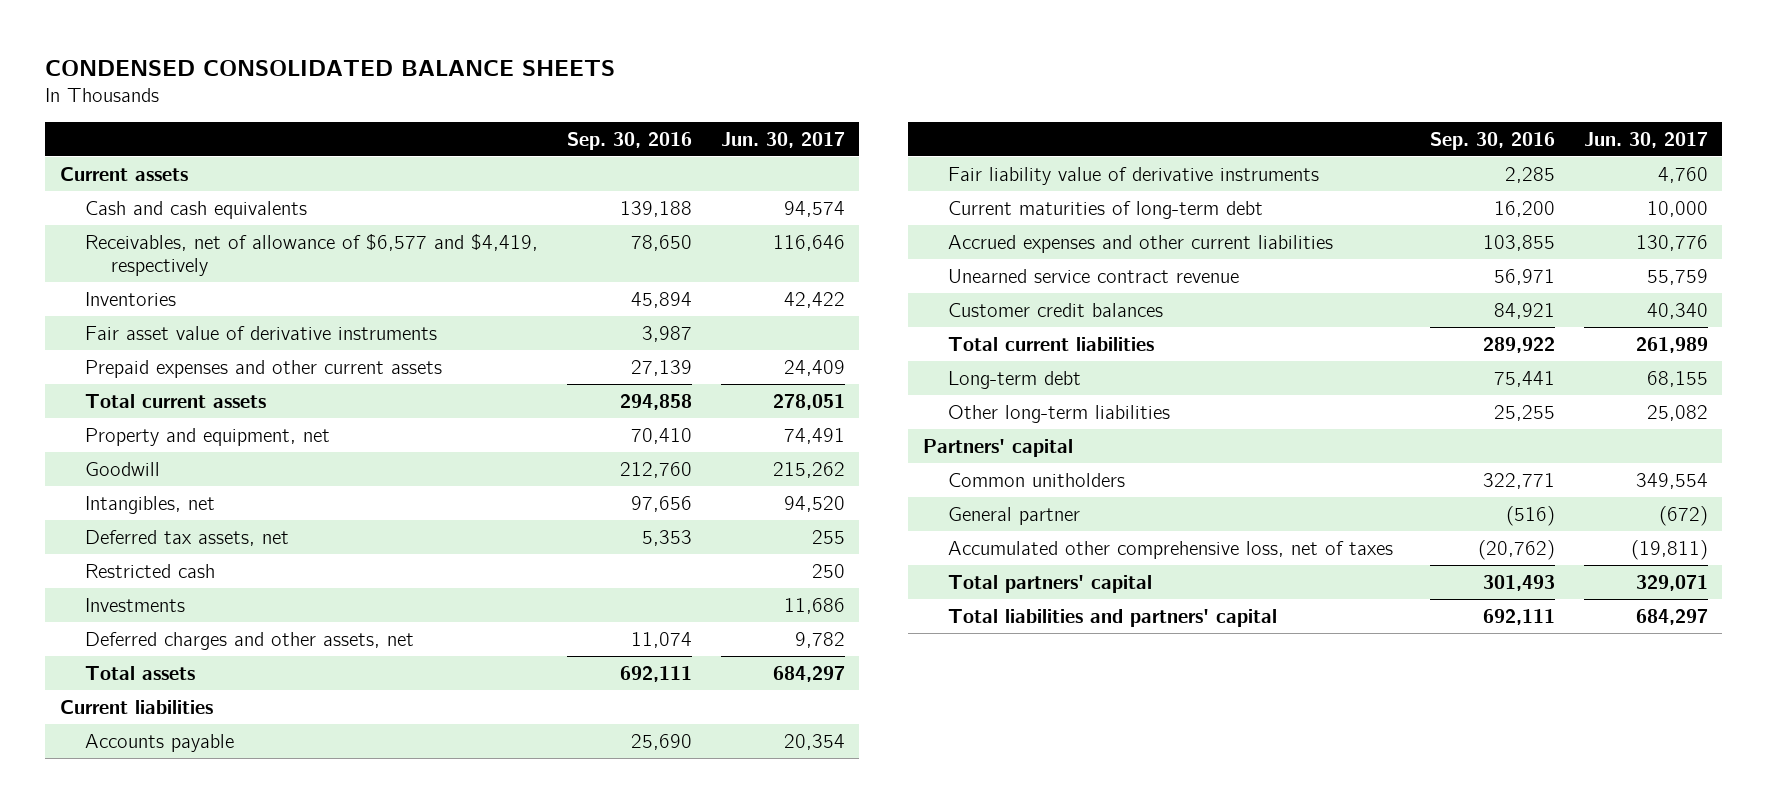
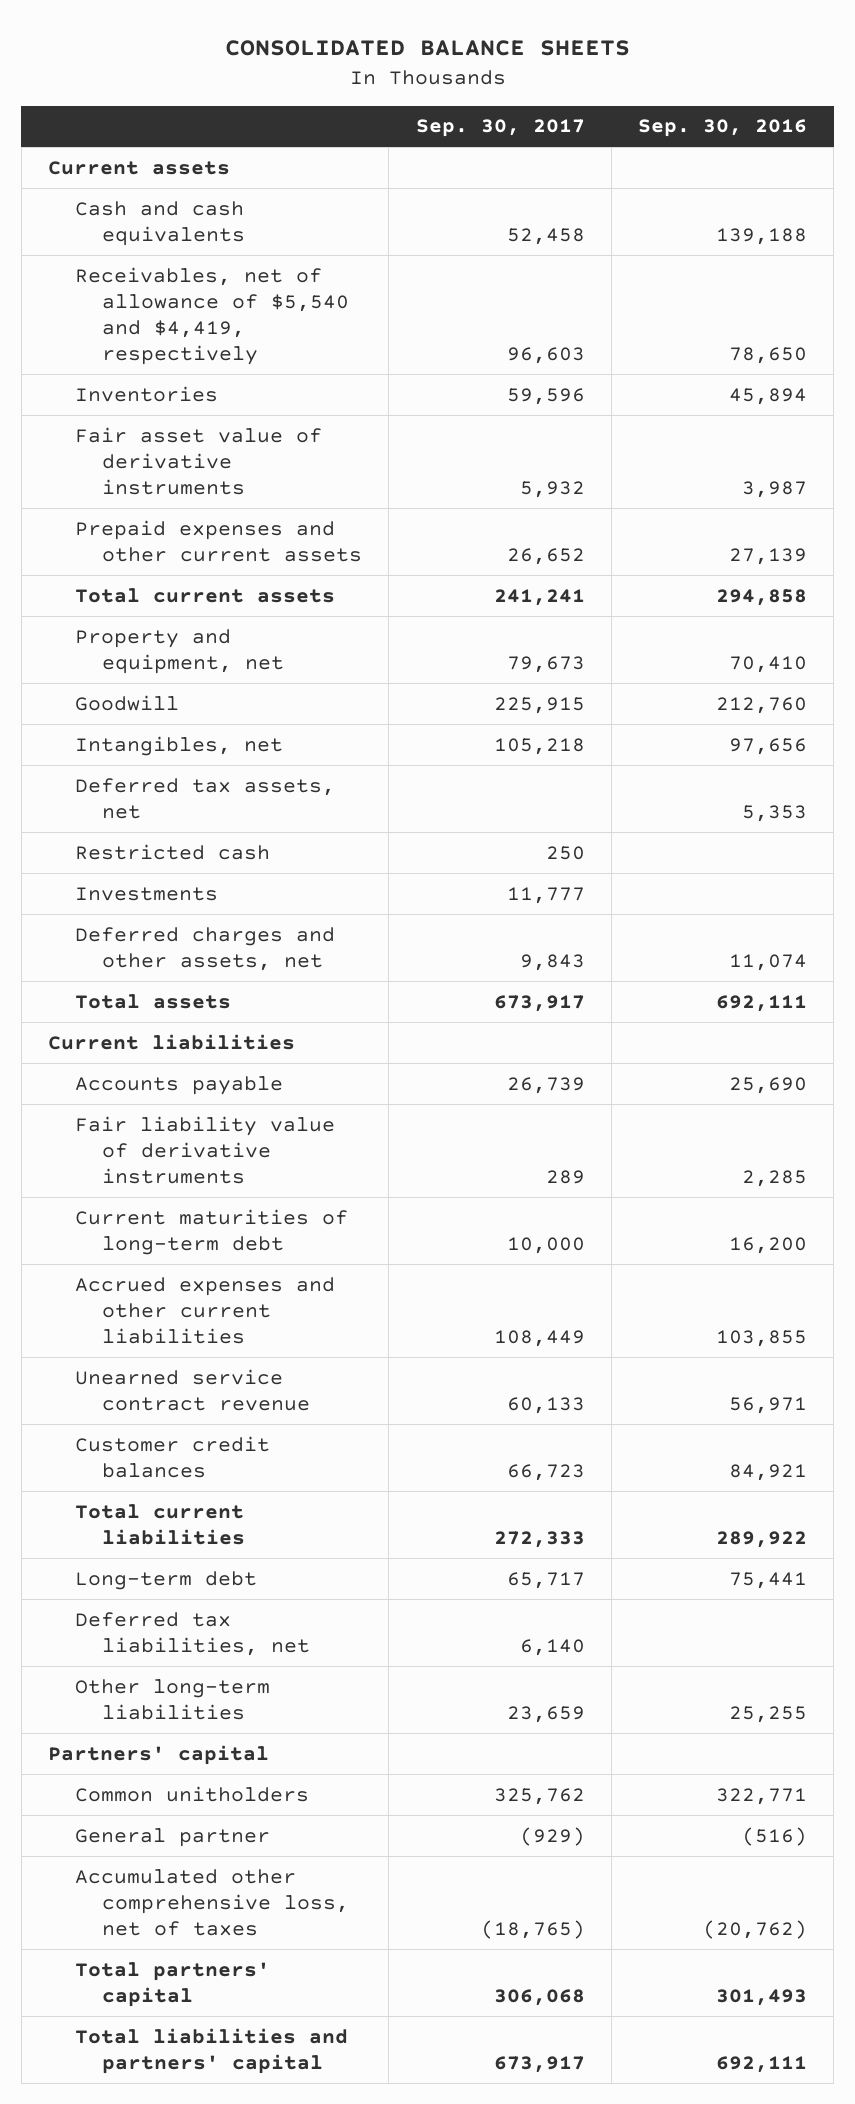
[45,59,616,76] CONDENSED CONSOLIDATED BALANCE SHEETS -> [224,39,630,56] CONSOLIDATED BALANCE SHEETS
[720,131,845,148] Jun. 30, 2017 -> none
none -> [415,119,585,138] Sep. 30, 2017
[85,233,539,276] Receivables, net of allowance of $6,577 and $4,419, respectively -> [75,266,349,365] Receivables, net of allowance of $5,540 and $4,419, respectively
none -> [75,1611,310,1656] Deferred tax liabilities, net

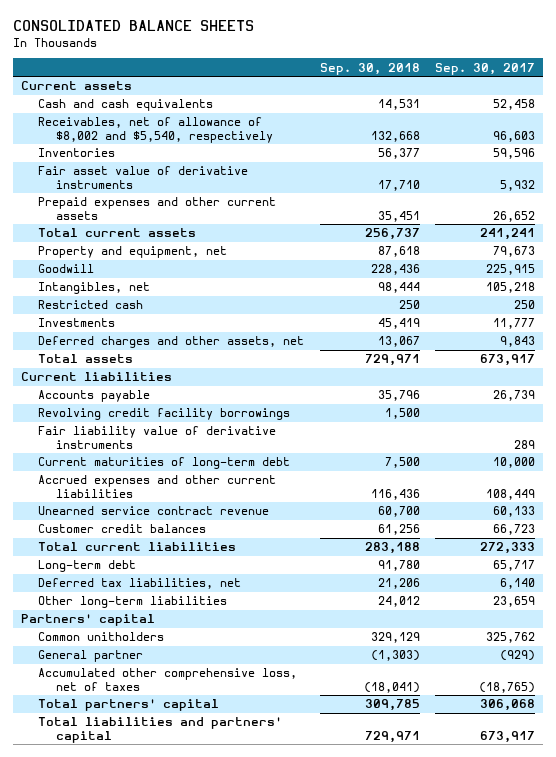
[638,119,808,138] Sep. 30, 2016 -> none
none -> [319,62,420,75] Sep. 30, 2018
[75,266,349,365] Receivables, net of allowance of $5,540 and $4,419, respectively -> [38,117,274,143] Receivables, net of allowance of $8,002 and $5,540, respectively
[75,777,336,819] Deferred tax assets, net -> none
none -> [38,408,291,421] Revolving credit facility borrowings

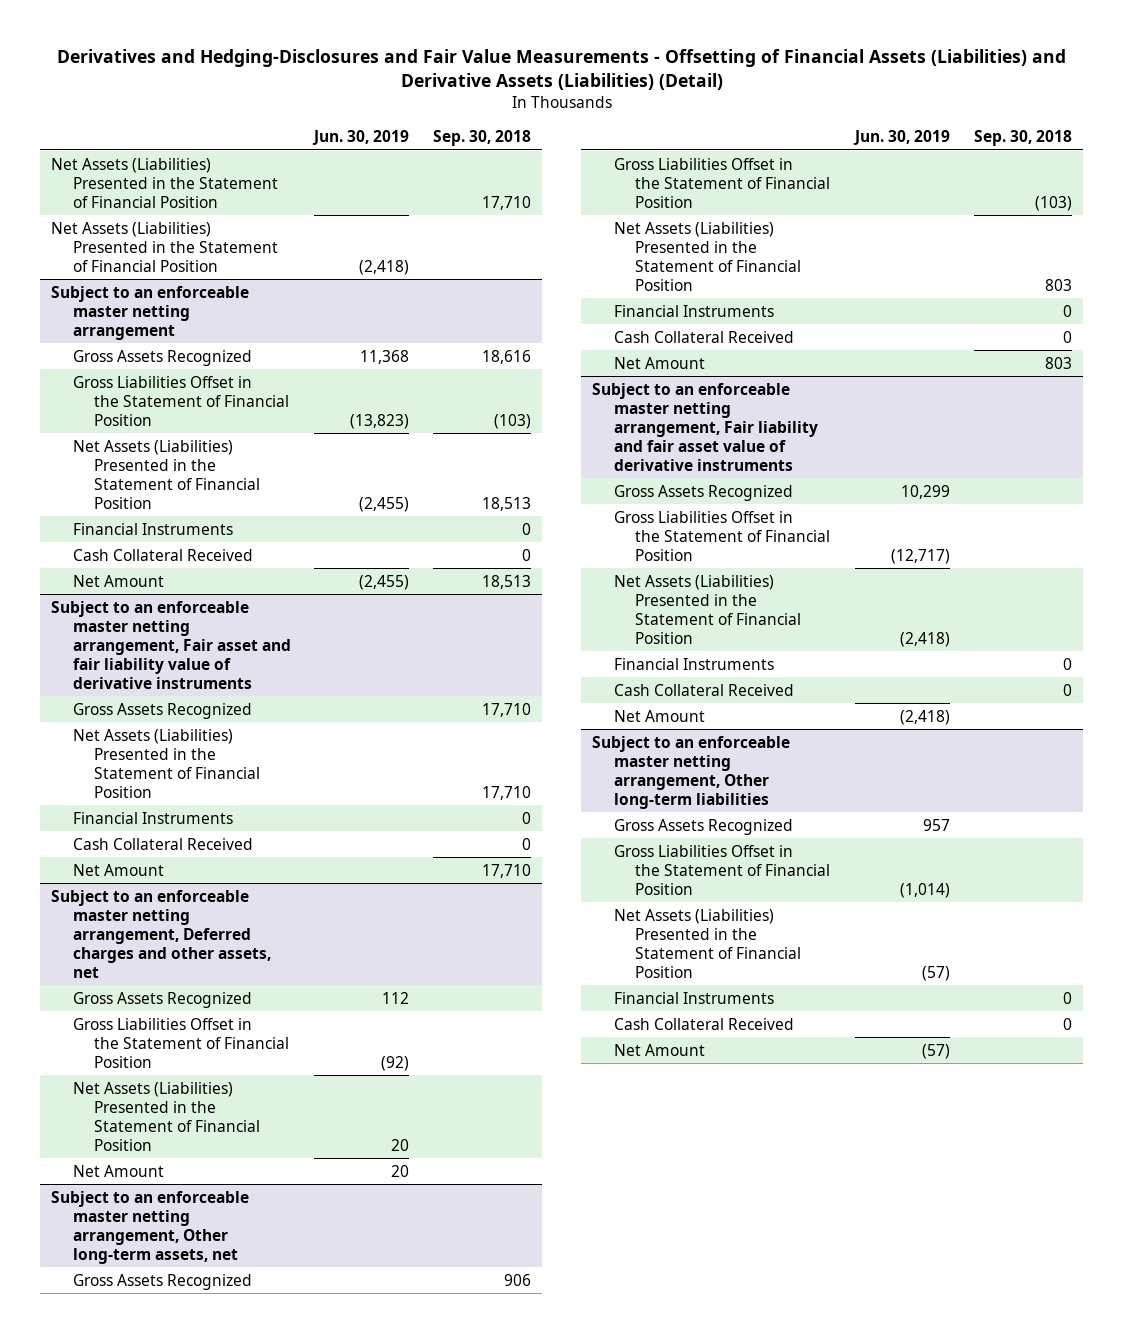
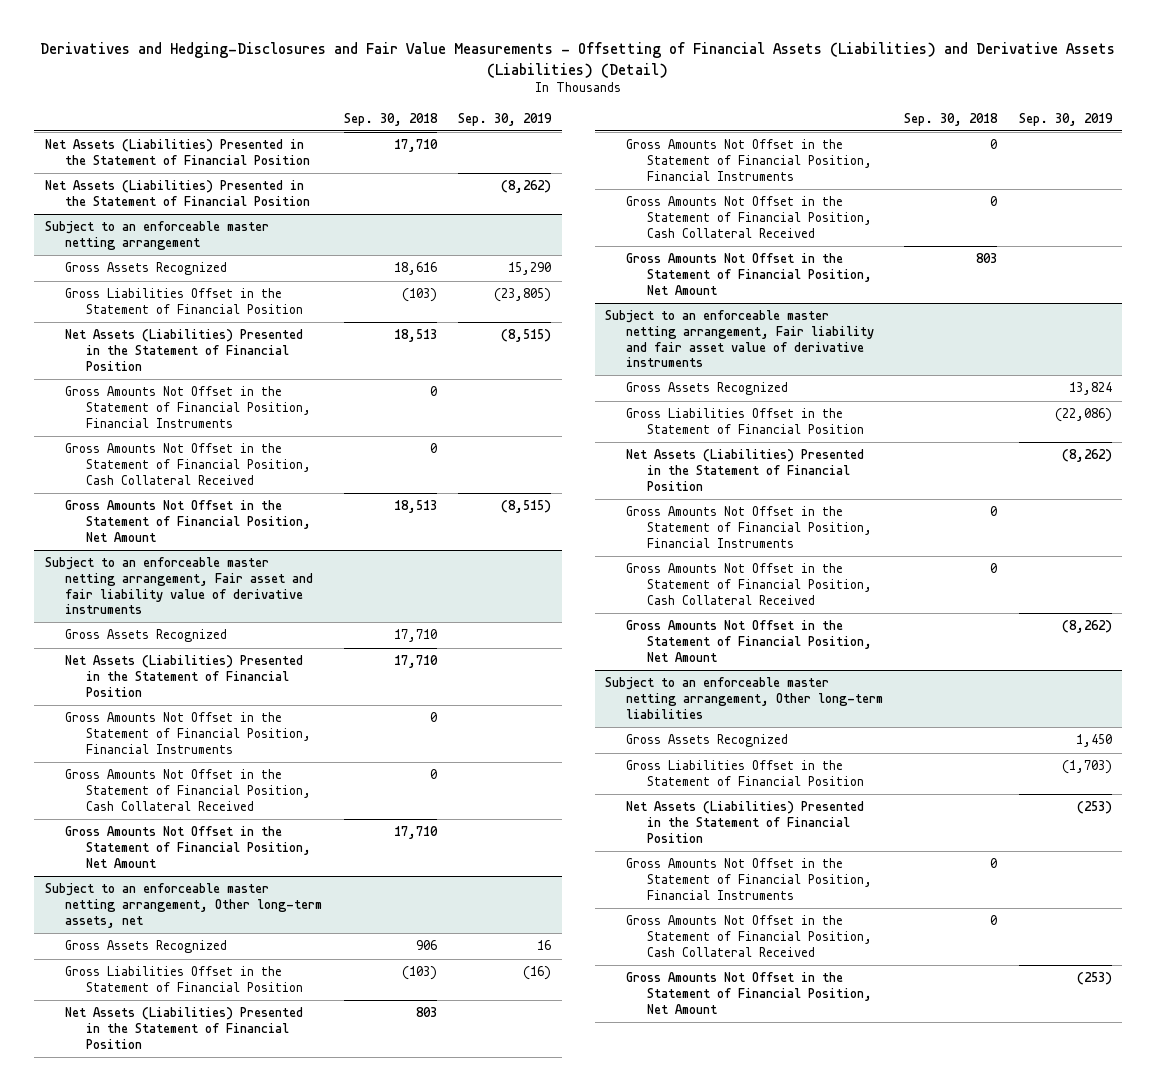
[312,129,410,145] Jun. 30, 2019 -> none
none -> [458,112,553,126] Sep. 30, 2019
[72,522,233,535] Financial Instruments -> [65,386,312,428] Gross Amounts Not Offset in the Statement of Financial Position, Financial Instruments
[72,548,253,561] Cash Collateral Received -> [65,443,312,485] Gross Amounts Not Offset in the Statement of Financial Position, Cash Collateral Received
[72,574,164,587] Net Amount -> [65,500,312,542] Gross Amounts Not Offset in the Statement of Financial Position, Net Amount
[51,889,271,978] Subject to an enforceable master netting arrangement, Deferred charges and other assets, net -> none
[72,991,252,1008] Gross Assets Recognized -> none
[72,1017,289,1068] Gross Liabilities Offset in the Statement of Financial Position -> none
[72,1081,260,1151] Net Assets (Liabilities) Presented in the Statement of Financial Position -> none
[72,1164,164,1177] Net Amount -> none
[72,811,233,824] Financial Instruments -> [65,712,312,754] Gross Amounts Not Offset in the Statement of Financial Position, Financial Instruments
[72,837,253,850] Cash Collateral Received -> [65,769,312,811] Gross Amounts Not Offset in the Statement of Financial Position, Cash Collateral Received
[72,863,164,876] Net Amount -> [65,826,312,868] Gross Amounts Not Offset in the Statement of Financial Position, Net Amount
[613,304,774,317] Financial Instruments -> [626,139,873,181] Gross Amounts Not Offset in the Statement of Financial Position, Financial Instruments
[613,330,794,343] Cash Collateral Received -> [626,196,873,238] Gross Amounts Not Offset in the Statement of Financial Position, Cash Collateral Received
[613,356,705,369] Net Amount -> [626,253,873,295] Gross Amounts Not Offset in the Statement of Financial Position, Net Amount
[613,657,774,670] Financial Instruments -> [626,506,873,548] Gross Amounts Not Offset in the Statement of Financial Position, Financial Instruments
[613,683,794,696] Cash Collateral Received -> [626,563,873,605] Gross Amounts Not Offset in the Statement of Financial Position, Cash Collateral Received
[613,709,705,722] Net Amount -> [626,620,873,662] Gross Amounts Not Offset in the Statement of Financial Position, Net Amount
[613,991,774,1004] Financial Instruments -> [626,858,873,900] Gross Amounts Not Offset in the Statement of Financial Position, Financial Instruments
[613,1017,794,1030] Cash Collateral Received -> [626,915,873,957] Gross Amounts Not Offset in the Statement of Financial Position, Cash Collateral Received
[613,1043,705,1056] Net Amount -> [626,972,873,1014] Gross Amounts Not Offset in the Statement of Financial Position, Net Amount

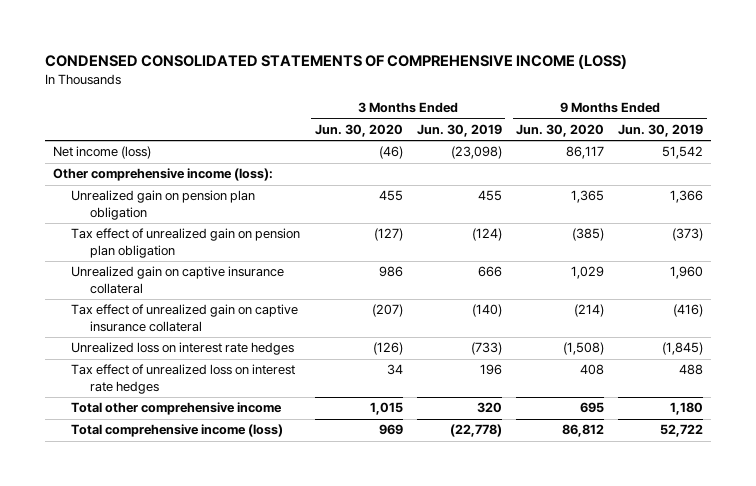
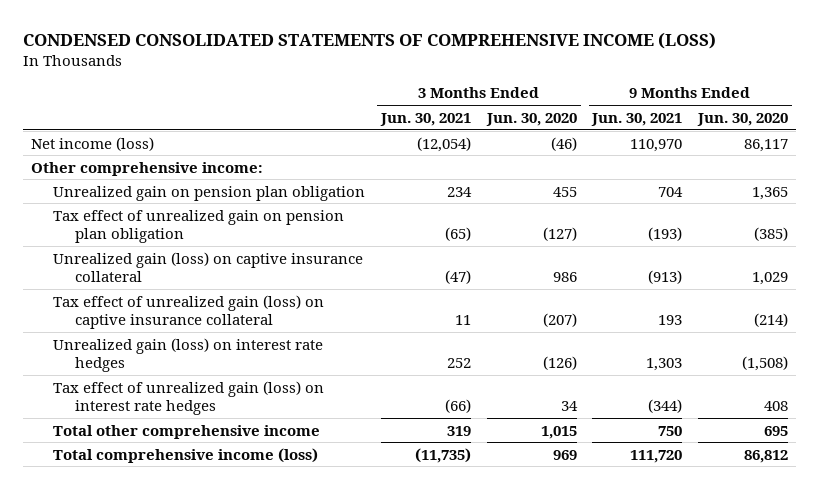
[416,123,502,137] Jun. 30, 2019 -> none
[618,123,704,137] Jun. 30, 2019 -> none
none -> [379,112,471,126] Jun. 30, 2021
none -> [591,112,683,126] Jun. 30, 2021
[52,168,273,182] Other comprehensive income (loss): -> [30,161,263,176] Other comprehensive income:
[71,266,285,294] Unrealized gain on captive insurance collateral -> [53,251,364,282] Unrealized gain (loss) on captive insurance collateral
[71,304,299,332] Tax effect of unrealized gain on captive insurance collateral -> [53,294,325,329] Tax effect of unrealized gain (loss) on captive insurance collateral
[71,342,295,356] Unrealized loss on interest rate hedges -> [53,337,324,372] Unrealized gain (loss) on interest rate hedges
[71,364,296,394] Tax effect of unrealized loss on interest rate hedges -> [53,380,325,415] Tax effect of unrealized gain (loss) on interest rate hedges

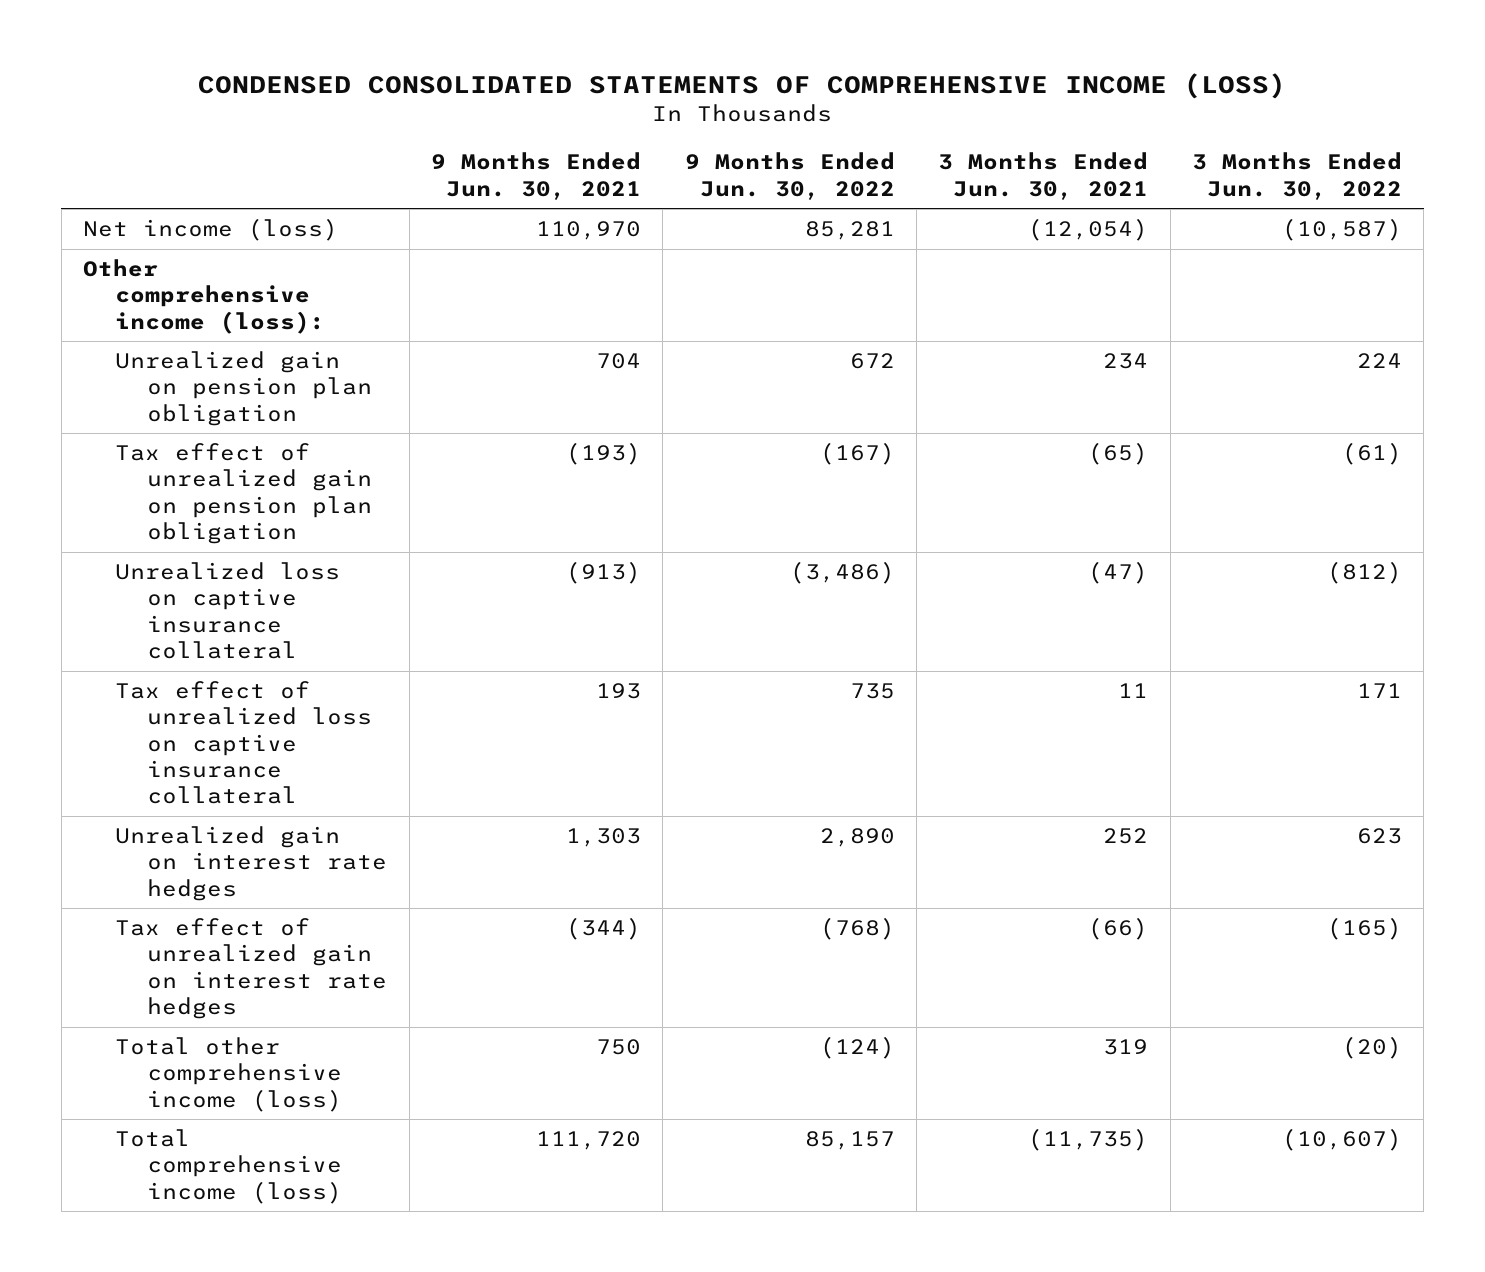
[485,112,577,126] Jun. 30, 2020 -> none
[697,112,789,126] Jun. 30, 2020 -> none
none -> [684,152,895,200] 9 Months Ended Jun. 30, 2022
none -> [1191,152,1402,200] 3 Months Ended Jun. 30, 2022
[30,161,263,176] Other comprehensive income: -> [82,259,326,334] Other comprehensive income (loss):
[53,251,364,282] Unrealized gain (loss) on captive insurance collateral -> [115,562,341,659] Unrealized loss on captive insurance collateral
[53,294,325,329] Tax effect of unrealized gain (loss) on captive insurance collateral -> [115,681,373,805] Tax effect of unrealized loss on captive insurance collateral
[53,337,324,372] Unrealized gain (loss) on interest rate hedges -> [115,826,388,901] Unrealized gain on interest rate hedges
[53,380,325,415] Tax effect of unrealized gain (loss) on interest rate hedges -> [115,918,388,1019] Tax effect of unrealized gain on interest rate hedges
[53,424,321,439] Total other comprehensive income -> [115,1037,343,1112] Total other comprehensive income (loss)

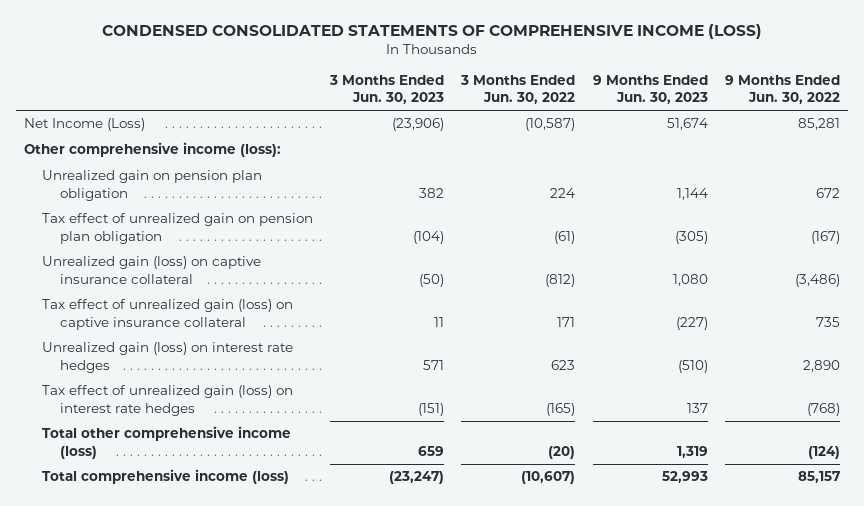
[431,152,642,200] 9 Months Ended Jun. 30, 2021 -> none
[938,152,1149,200] 3 Months Ended Jun. 30, 2021 -> none
none -> [329,74,445,105] 3 Months Ended Jun. 30, 2023
none -> [592,74,708,105] 9 Months Ended Jun. 30, 2023
[82,218,338,242] Net income (loss) -> [24,118,146,132] Net Income (Loss)
[115,562,341,659] Unrealized loss on captive insurance collateral -> [42,256,262,284] Unrealized gain (loss) on captive insurance collateral
[115,681,373,805] Tax effect of unrealized loss on captive insurance collateral -> [42,299,294,330] Tax effect of unrealized gain (loss) on captive insurance collateral
[115,826,388,901] Unrealized gain on interest rate hedges -> [42,342,294,373] Unrealized gain (loss) on interest rate hedges
[115,918,388,1019] Tax effect of unrealized gain on interest rate hedges -> [42,385,294,416] Tax effect of unrealized gain (loss) on interest rate hedges

